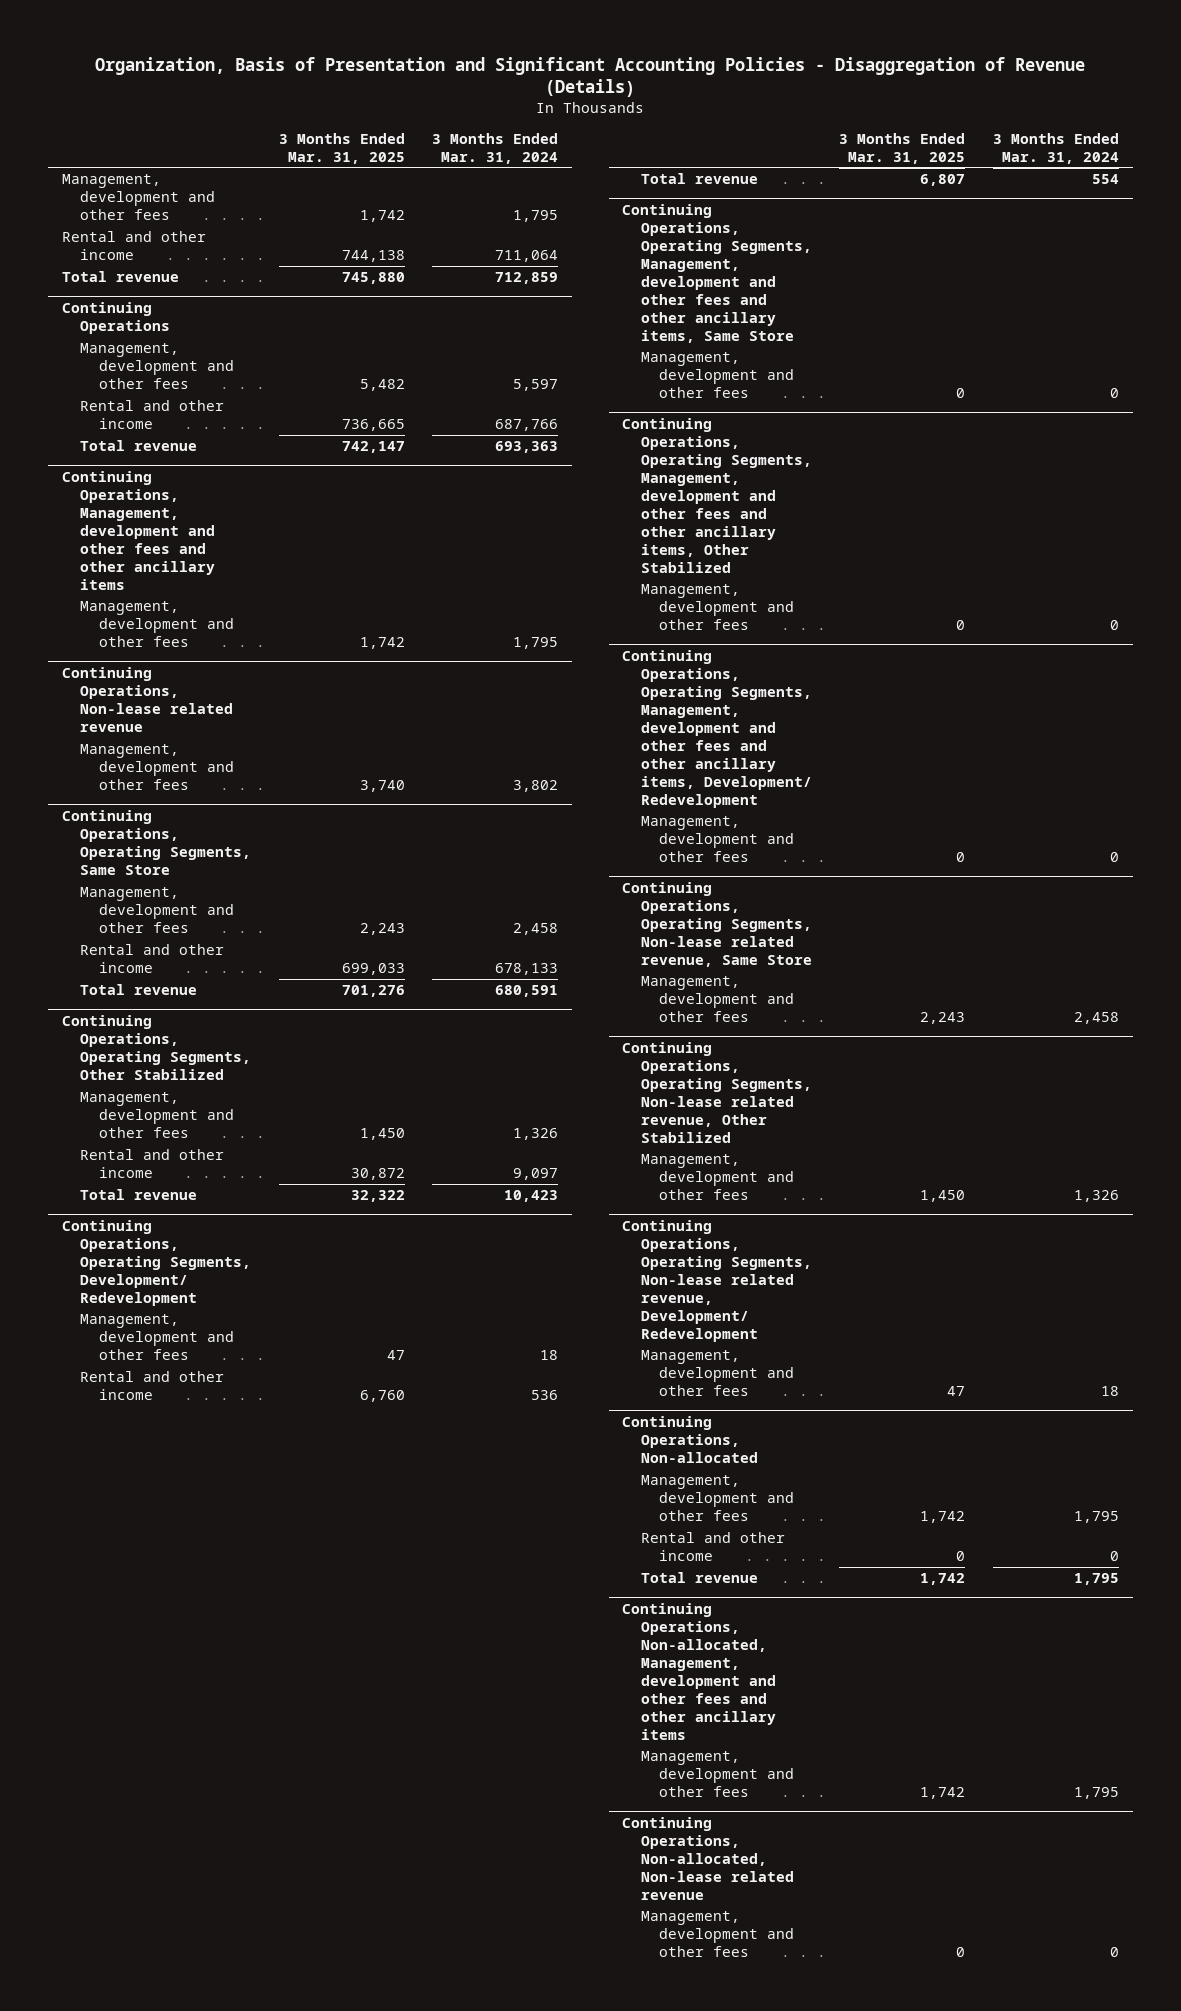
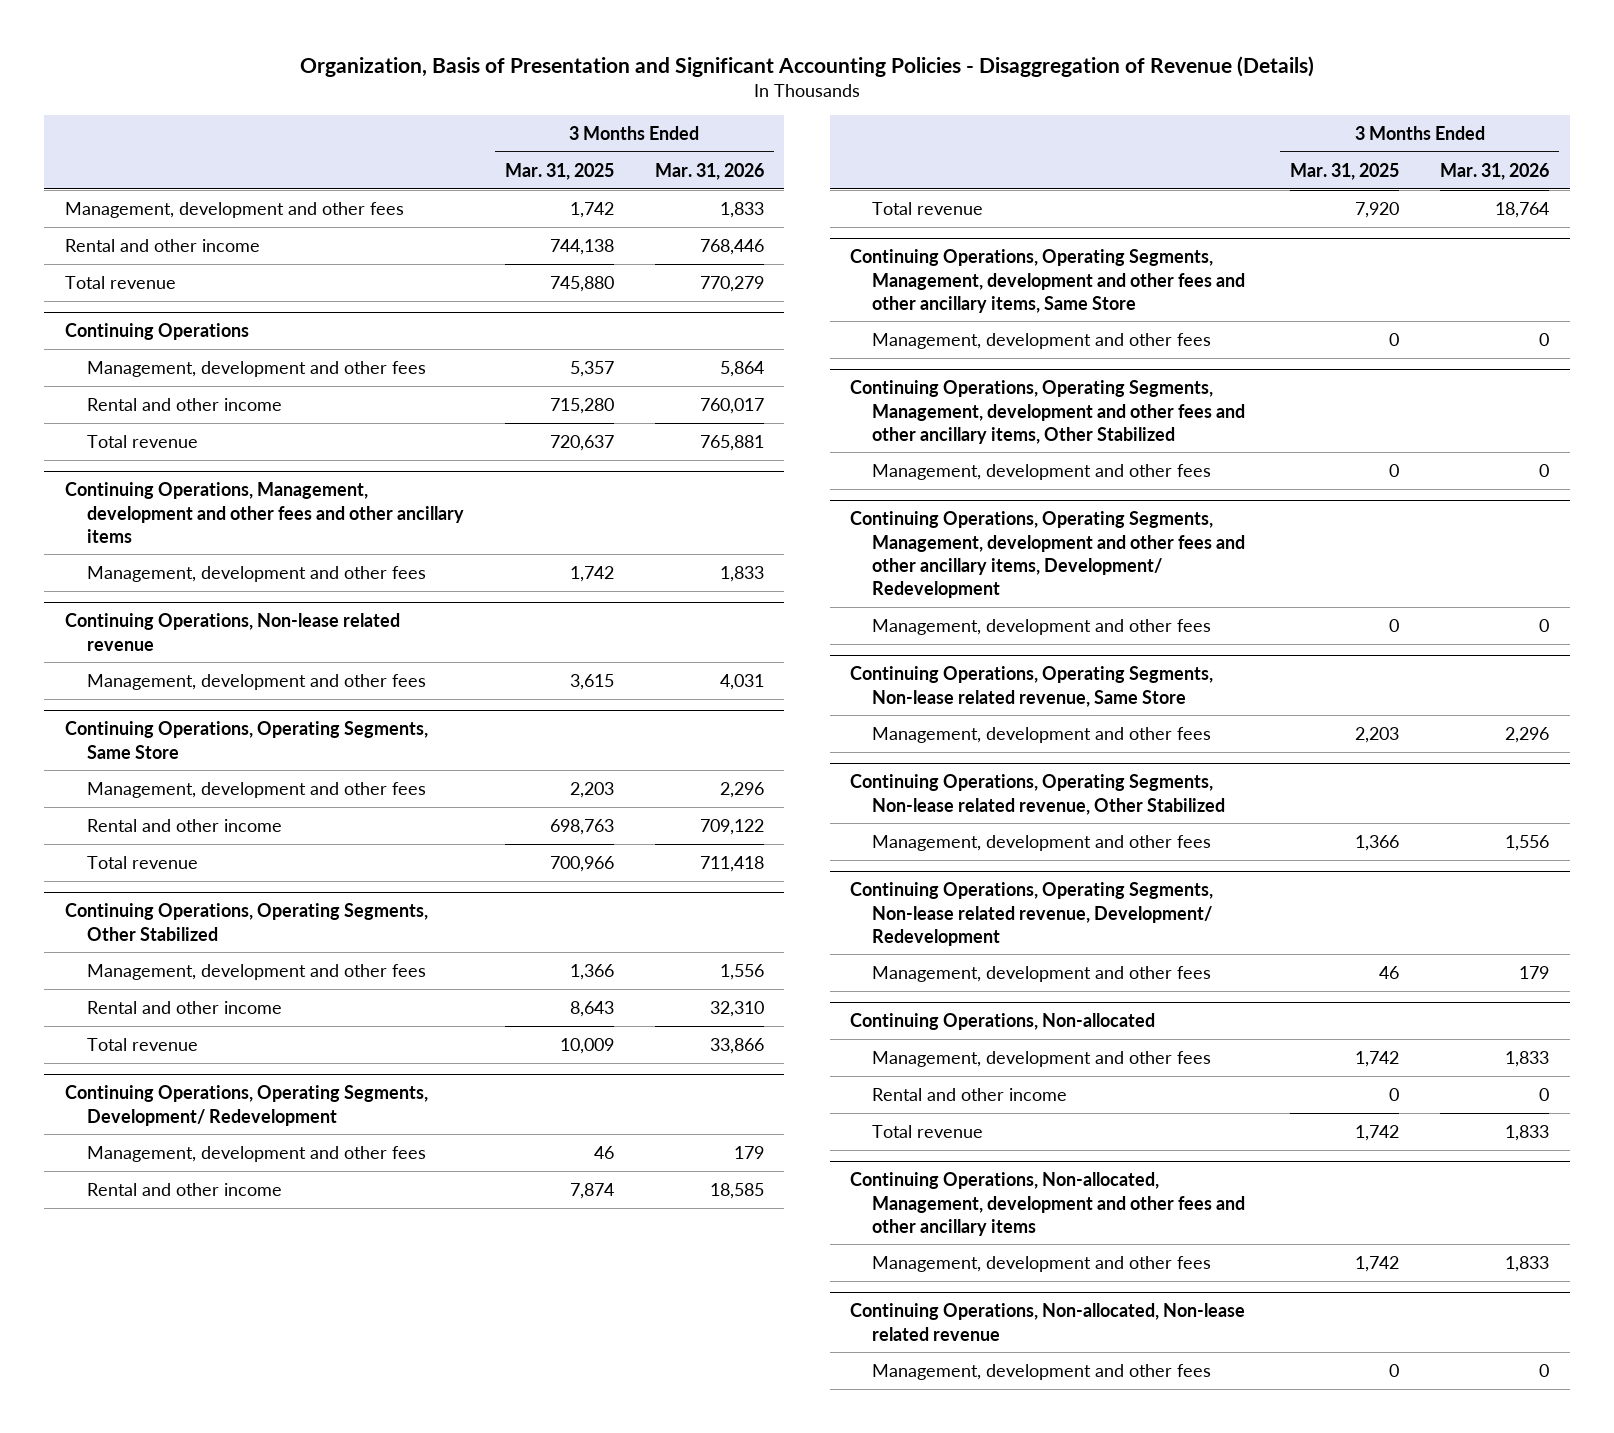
[432,132,559,164] 3 Months Ended Mar. 31, 2024 -> none
none -> [654,162,764,180] Mar. 31, 2026
[359,378,405,391] 5,482 -> [569,360,614,377] 5,357
[341,419,405,432] 736,665 -> [549,397,614,414] 715,280
[341,441,405,454] 742,147 -> [549,434,614,451] 720,637
[359,779,405,792] 3,740 -> [569,673,614,690] 3,615
[359,922,405,935] 2,243 -> [569,781,614,798] 2,203
[341,963,405,976] 699,033 -> [549,818,614,835] 698,763
[341,985,405,998] 701,276 -> [549,855,614,872] 700,966
[359,1127,405,1140] 1,450 -> [569,963,614,980] 1,366
[350,1168,405,1181] 30,872 -> [569,1000,614,1017] 8,643
[350,1190,405,1203] 32,322 -> [559,1037,614,1054] 10,009
[386,1349,405,1360] 47 -> [593,1145,614,1159] 46
[359,1390,405,1403] 6,760 -> [569,1182,614,1199] 7,874
[920,174,966,187] 6,807 -> [1355,201,1400,218] 7,920
[920,1011,966,1024] 2,243 -> [1355,726,1400,743] 2,203
[920,1189,966,1202] 1,450 -> [1355,834,1400,851] 1,366
[947,1385,966,1396] 47 -> [1379,965,1400,979] 46

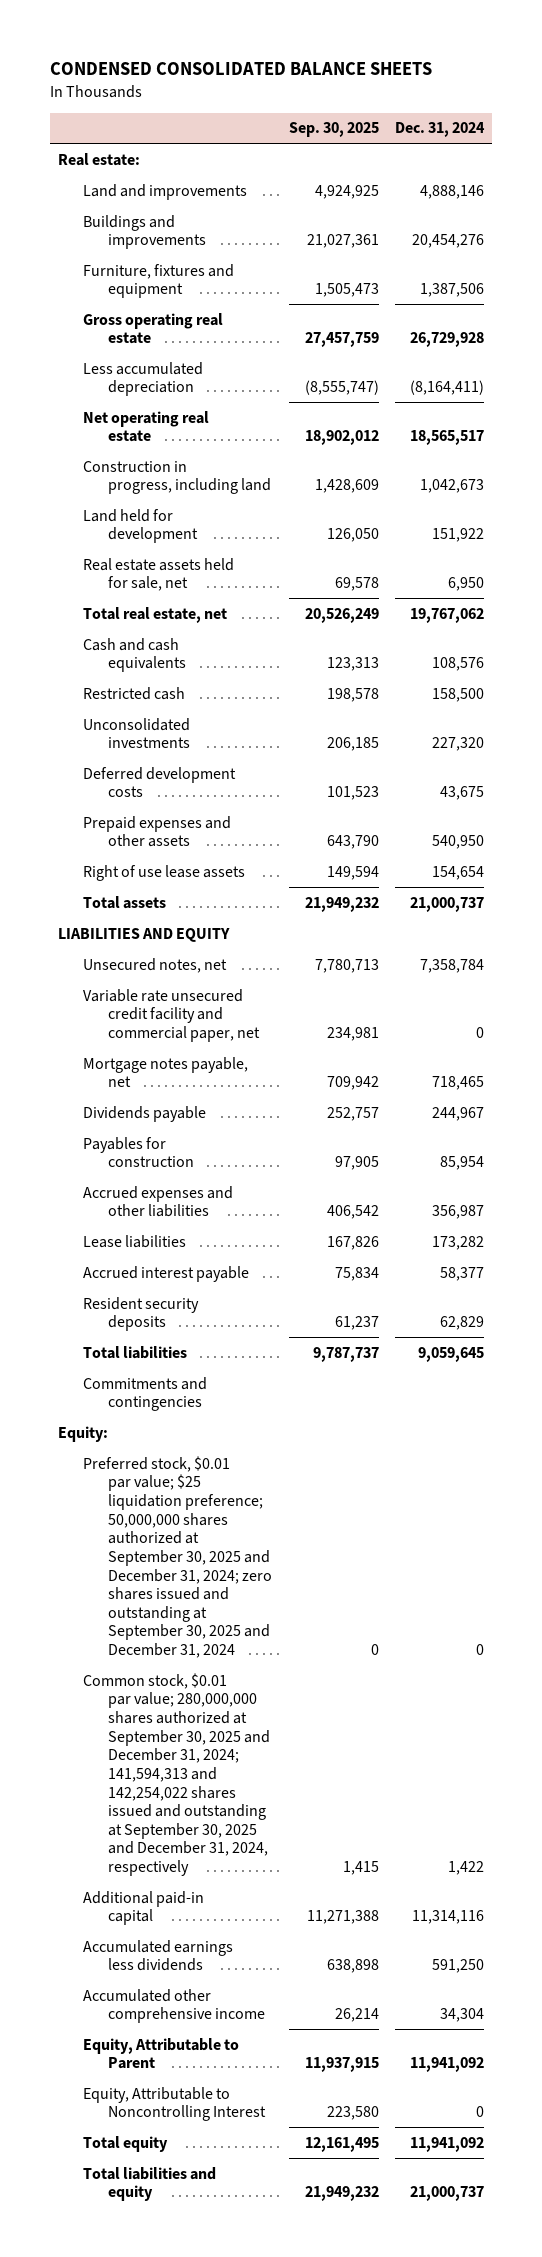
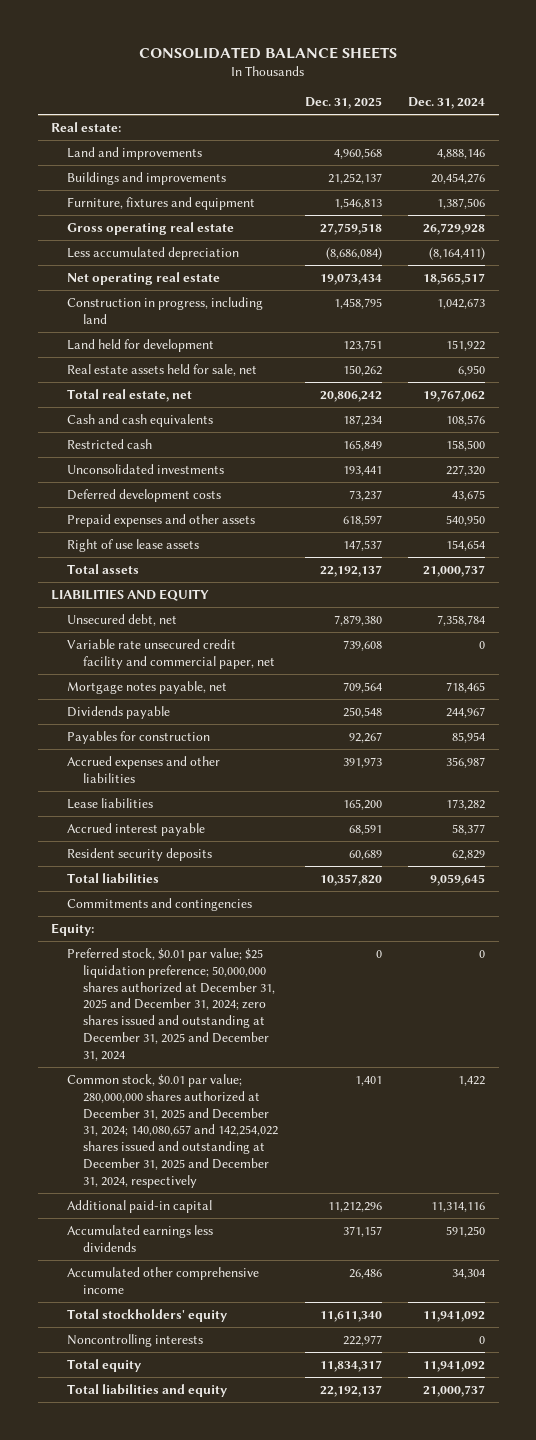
[49,61,432,75] CONDENSED CONSOLIDATED BALANCE SHEETS -> [139,47,398,60] CONSOLIDATED BALANCE SHEETS
[288,122,379,138] Sep. 30, 2025 -> none
none -> [304,97,382,110] Dec. 31, 2025
[83,957,228,973] Unsecured notes, net -> [67,613,178,626] Unsecured debt, net
[83,1455,273,1659] Preferred stock, $0.01 par value; $25 liquidation preference; 50,000,000 shares authorized at September 30, 2025 and December 31, 2024; zero shares issued and outstanding at September 30, 2025 and December 31, 2024 -> [67,947,276,1062] Preferred stock, $0.01 par value; $25 liquidation preference; 50,000,000 shares authorized at December 31, 2025 and December 31, 2024; zero shares issued and outstanding at December 31, 2025 and December 31, 2024
[83,1672,271,1877] Common stock, $0.01 par value; 280,000,000 shares authorized at September 30, 2025 and December 31, 2024; 141,594,313 and 142,254,022 shares issued and outstanding at September 30, 2025 and December 31, 2024, respectively -> [67,1073,279,1189] Common stock, $0.01 par value; 280,000,000 shares authorized at December 31, 2025 and December 31, 2024; 140,080,657 and 142,254,022 shares issued and outstanding at December 31, 2025 and December 31, 2024, respectively
[83,2037,240,2070] Equity, Attributable to Parent -> [67,1308,228,1322] Total stockholders' equity
[83,2086,267,2122] Equity, Attributable to Noncontrolling Interest -> [67,1333,204,1347] Noncontrolling interests

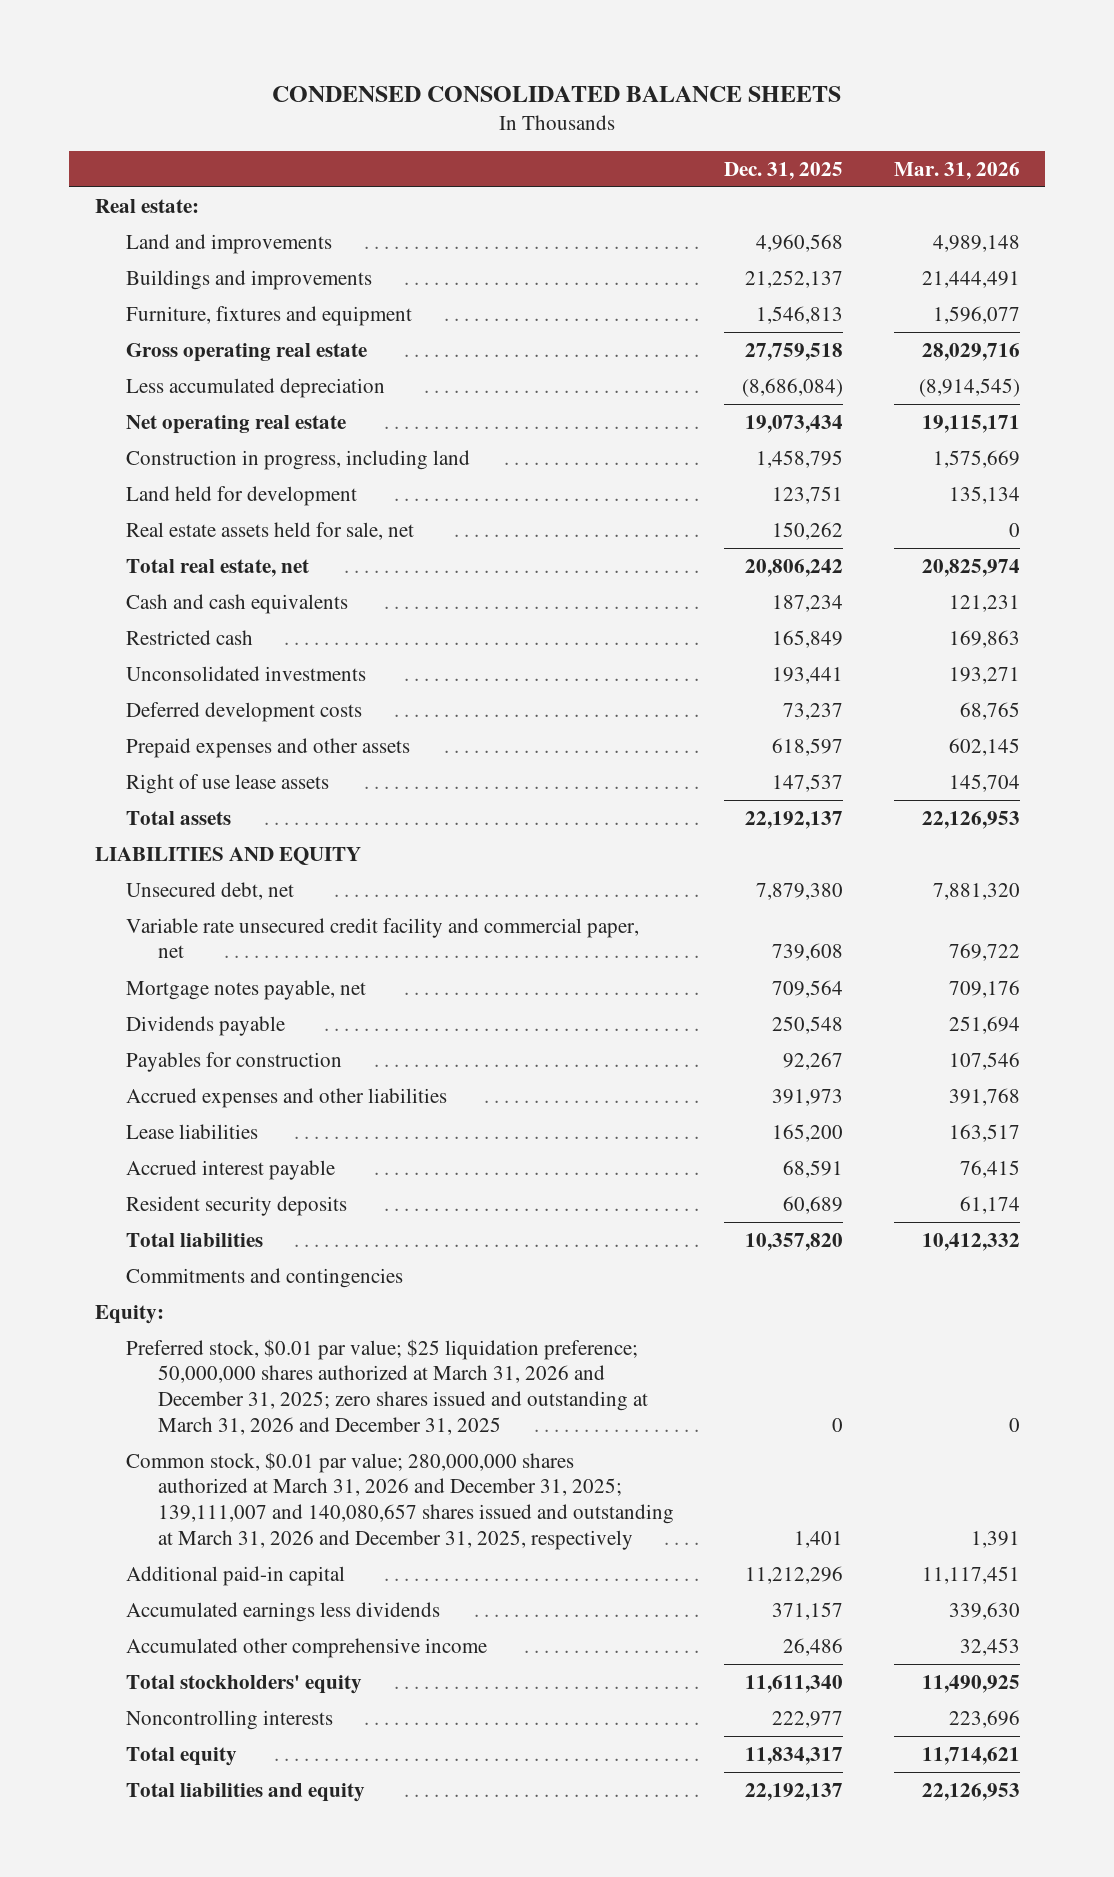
[139,47,398,60] CONSOLIDATED BALANCE SHEETS -> [272,85,842,102] CONDENSED CONSOLIDATED BALANCE SHEETS
[408,97,486,110] Dec. 31, 2024 -> none
none -> [893,161,1020,180] Mar. 31, 2026
[67,947,276,1062] Preferred stock, $0.01 par value; $25 liquidation preference; 50,000,000 shares authorized at December 31, 2025 and December 31, 2024; zero shares issued and outstanding at December 31, 2025 and December 31, 2024 -> [126,1338,648,1435] Preferred stock, $0.01 par value; $25 liquidation preference; 50,000,000 shares authorized at March 31, 2026 and December 31, 2025; zero shares issued and outstanding at March 31, 2026 and December 31, 2025
[67,1073,279,1189] Common stock, $0.01 par value; 280,000,000 shares authorized at December 31, 2025 and December 31, 2024; 140,080,657 and 142,254,022 shares issued and outstanding at December 31, 2025 and December 31, 2024, respectively -> [126,1451,674,1550] Common stock, $0.01 par value; 280,000,000 shares authorized at March 31, 2026 and December 31, 2025; 139,111,007 and 140,080,657 shares issued and outstanding at March 31, 2026 and December 31, 2025, respectively

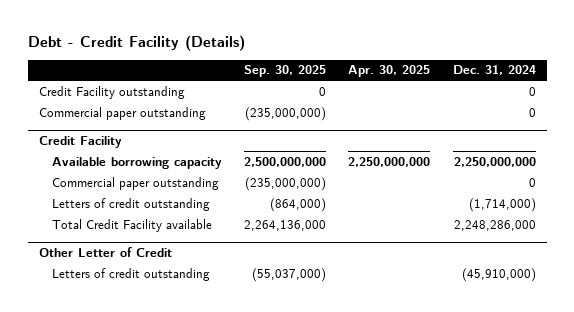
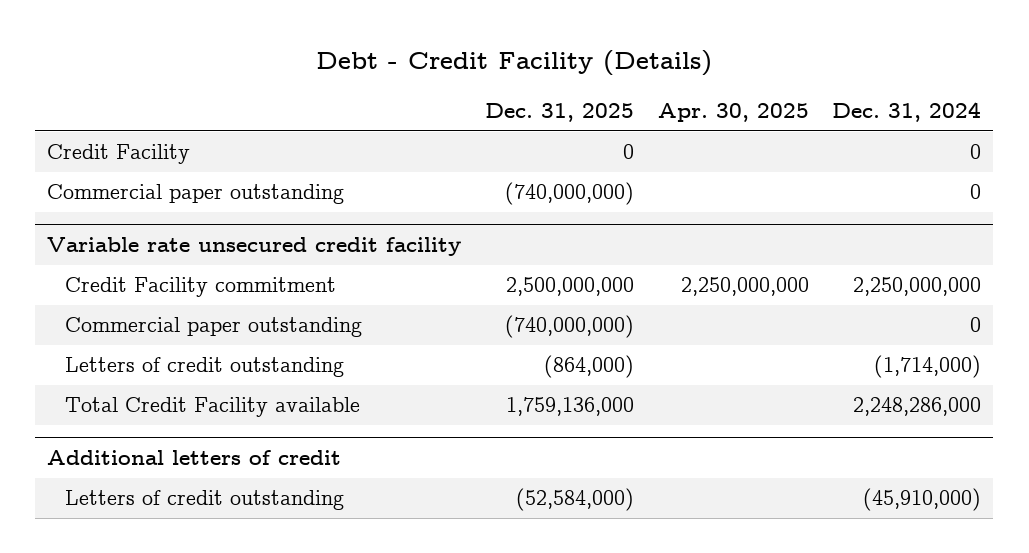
[244,65,327,78] Sep. 30, 2025 -> none
none -> [484,103,634,123] Dec. 31, 2025
[38,85,185,99] Credit Facility outstanding -> [47,144,191,165] Credit Facility
[38,136,122,149] Credit Facility -> [47,237,462,257] Variable rate unsecured credit facility
[51,156,222,169] Available borrowing capacity -> [64,277,336,298] Credit Facility commitment
[38,247,172,258] Other Letter of Credit -> [47,450,342,466] Additional letters of credit

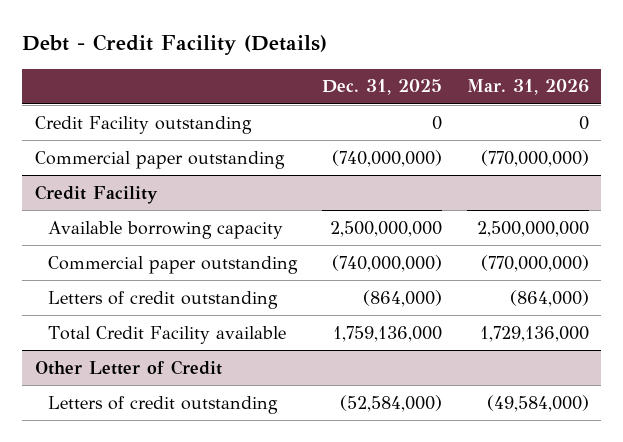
[657,103,809,123] Apr. 30, 2025 -> none
[832,102,982,123] Dec. 31, 2024 -> none
none -> [466,79,589,96] Mar. 31, 2026
[47,144,191,165] Credit Facility -> [34,115,252,134] Credit Facility outstanding
[47,237,462,257] Variable rate unsecured credit facility -> [34,184,158,204] Credit Facility
[64,277,336,298] Credit Facility commitment -> [48,220,284,239] Available borrowing capacity
[47,450,342,466] Additional letters of credit -> [34,359,222,375] Other Letter of Credit

